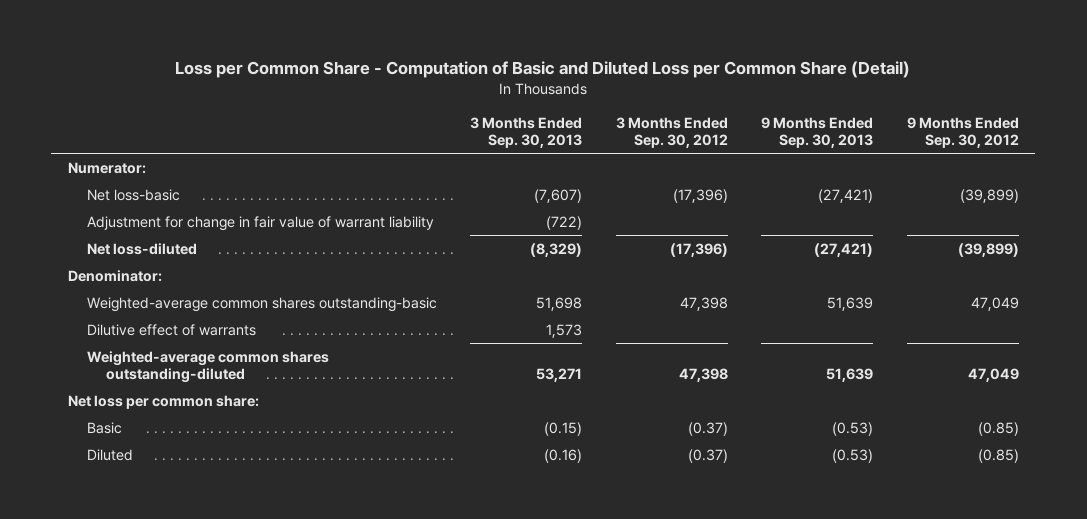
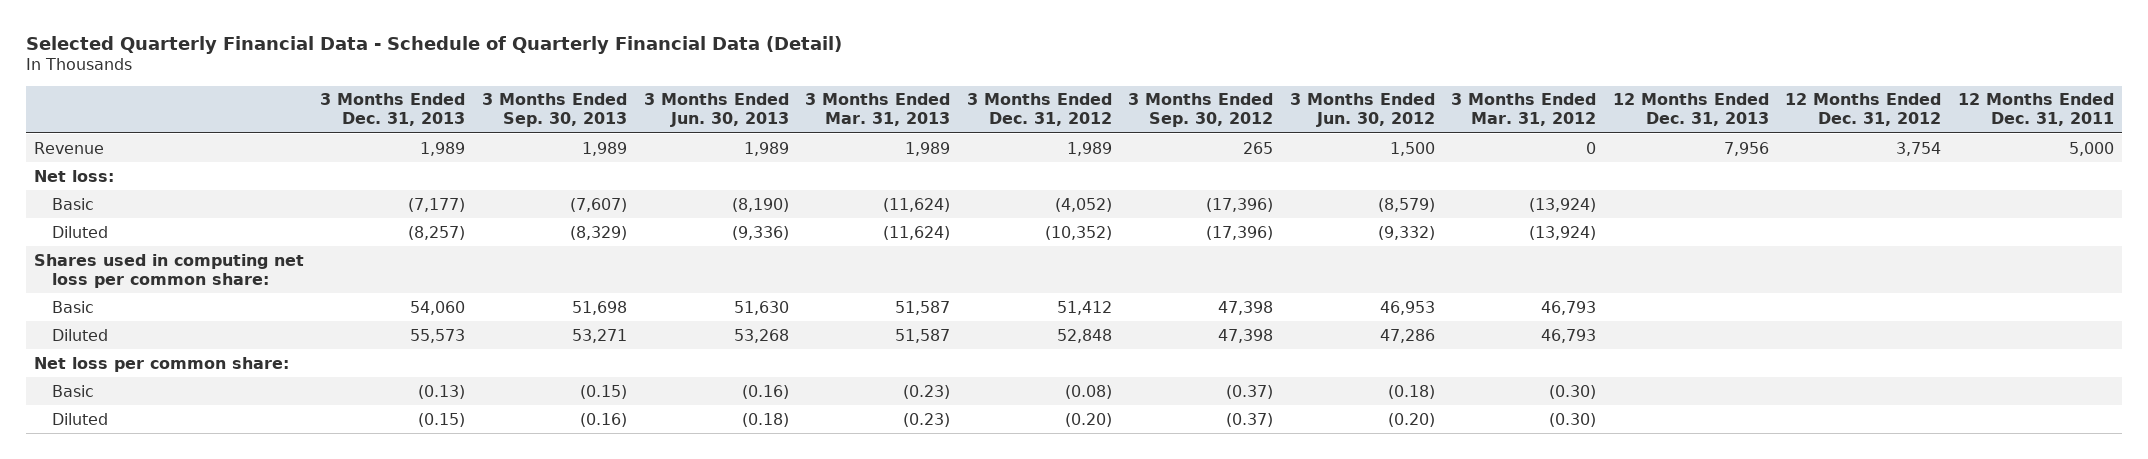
[175,61,911,79] Loss per Common Share - Computation of Basic and Diluted Loss per Common Share (Detail) -> [25,35,842,54] Selected Quarterly Financial Data - Schedule of Quarterly Financial Data (Detail)
[761,116,874,149] 9 Months Ended Sep. 30, 2013 -> none
[906,116,1019,149] 9 Months Ended Sep. 30, 2012 -> none
none -> [320,93,466,127] 3 Months Ended Dec. 31, 2013
none -> [643,93,789,128] 3 Months Ended Jun. 30, 2013
none -> [805,93,951,127] 3 Months Ended Mar. 31, 2013
none -> [966,93,1112,127] 3 Months Ended Dec. 31, 2012
none -> [1289,93,1435,128] 3 Months Ended Jun. 30, 2012
none -> [1451,93,1597,127] 3 Months Ended Mar. 31, 2012
none -> [1612,93,1769,127] 12 Months Ended Dec. 31, 2013
none -> [1785,93,1942,127] 12 Months Ended Dec. 31, 2012
none -> [1957,93,2114,127] 12 Months Ended Dec. 31, 2011
[86,215,434,231] Adjustment for change in fair value of warrant liability -> none
[86,323,256,336] Dilutive effect of warrants -> none
none -> [33,141,104,154] Revenue
[68,161,147,174] Numerator: -> [33,169,114,182] Net loss:
[86,188,180,201] Net loss-basic -> [51,197,94,210] Basic
[86,242,197,255] Net loss-diluted -> [51,225,108,238] Diluted
[68,269,163,282] Denominator: -> [33,253,304,288] Shares used in computing net loss per common share:
[86,296,437,312] Weighted-average common shares outstanding-basic -> [51,300,94,313] Basic
[86,350,329,384] Weighted-average common shares outstanding-diluted -> [51,328,108,341] Diluted

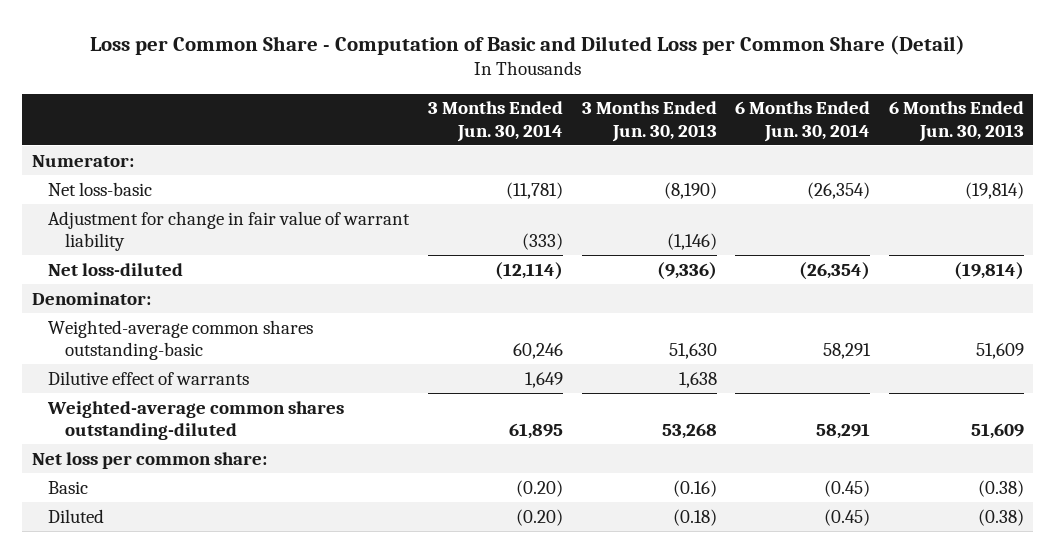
[25,35,842,54] Selected Quarterly Financial Data - Schedule of Quarterly Financial Data (Detail) -> [89,34,965,55] Loss per Common Share - Computation of Basic and Diluted Loss per Common Share (Detail)
[320,93,466,127] 3 Months Ended Dec. 31, 2013 -> none
[481,93,627,128] 3 Months Ended Sep. 30, 2013 -> none
[805,93,951,127] 3 Months Ended Mar. 31, 2013 -> none
[966,93,1112,127] 3 Months Ended Dec. 31, 2012 -> none
[1128,93,1274,128] 3 Months Ended Sep. 30, 2012 -> none
[1289,93,1435,128] 3 Months Ended Jun. 30, 2012 -> none
[1451,93,1597,127] 3 Months Ended Mar. 31, 2012 -> none
[1612,93,1769,127] 12 Months Ended Dec. 31, 2013 -> none
[1785,93,1942,127] 12 Months Ended Dec. 31, 2012 -> none
[1957,93,2114,127] 12 Months Ended Dec. 31, 2011 -> none
none -> [428,101,564,142] 3 Months Ended Jun. 30, 2014
none -> [735,101,871,142] 6 Months Ended Jun. 30, 2014
none -> [888,101,1024,142] 6 Months Ended Jun. 30, 2013
[33,141,104,154] Revenue -> none
[33,169,114,182] Net loss: -> [31,154,134,167] Numerator:
[51,197,94,210] Basic -> [48,181,153,196] Net loss-basic
none -> [48,210,411,251] Adjustment for change in fair value of warrant liability
[51,225,108,238] Diluted -> [48,262,184,276] Net loss-diluted
[33,253,304,288] Shares used in computing net loss per common share: -> [31,291,151,305] Denominator:
[51,300,94,313] Basic -> [48,319,314,360] Weighted-average common shares outstanding-basic
none -> [48,370,250,385] Dilutive effect of warrants
[51,328,108,341] Diluted -> [47,400,345,440] Weighted-average common shares outstanding-diluted

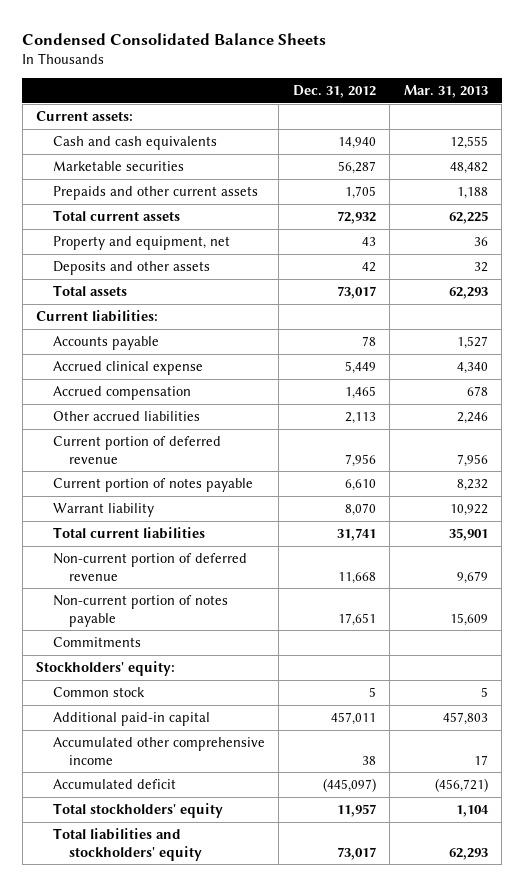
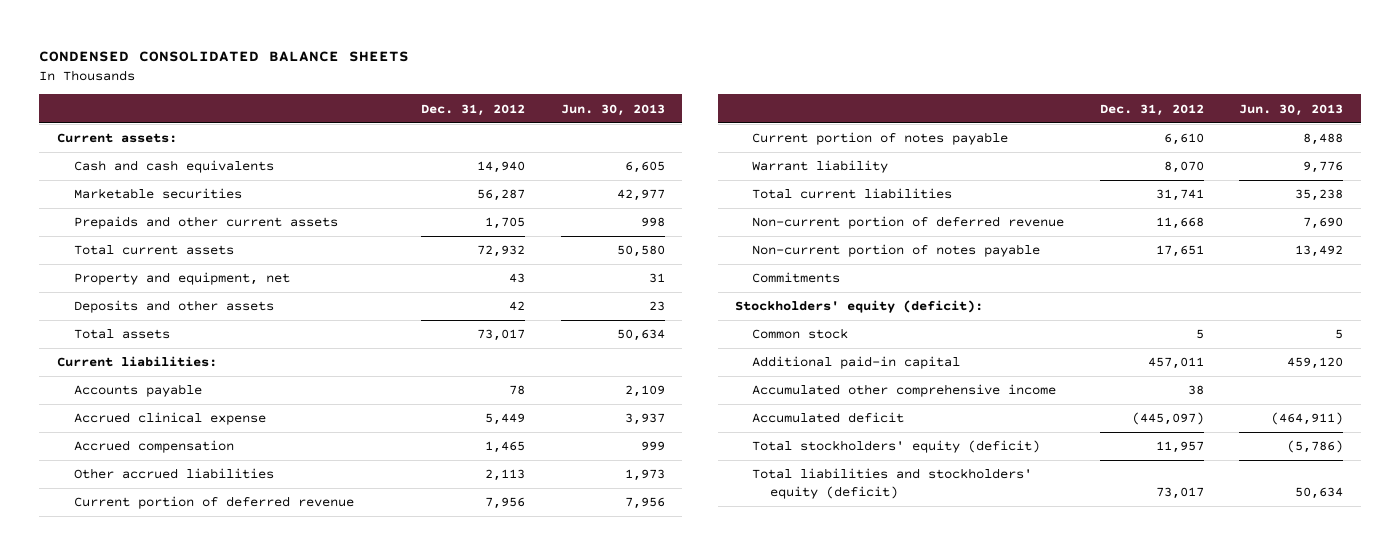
[22,32,327,45] Condensed Consolidated Balance Sheets -> [39,51,410,63] CONDENSED CONSOLIDATED BALANCE SHEETS
[403,85,488,99] Mar. 31, 2013 -> none
none -> [560,103,665,116] Jun. 30, 2013
[36,661,176,677] Stockholders' equity: -> [735,300,984,314] Stockholders' equity (deficit):
[52,803,223,819] Total stockholders' equity -> [752,440,1041,454] Total stockholders' equity (deficit)
[52,828,203,861] Total liabilities and stockholders' equity -> [752,468,1033,499] Total liabilities and stockholders' equity (deficit)

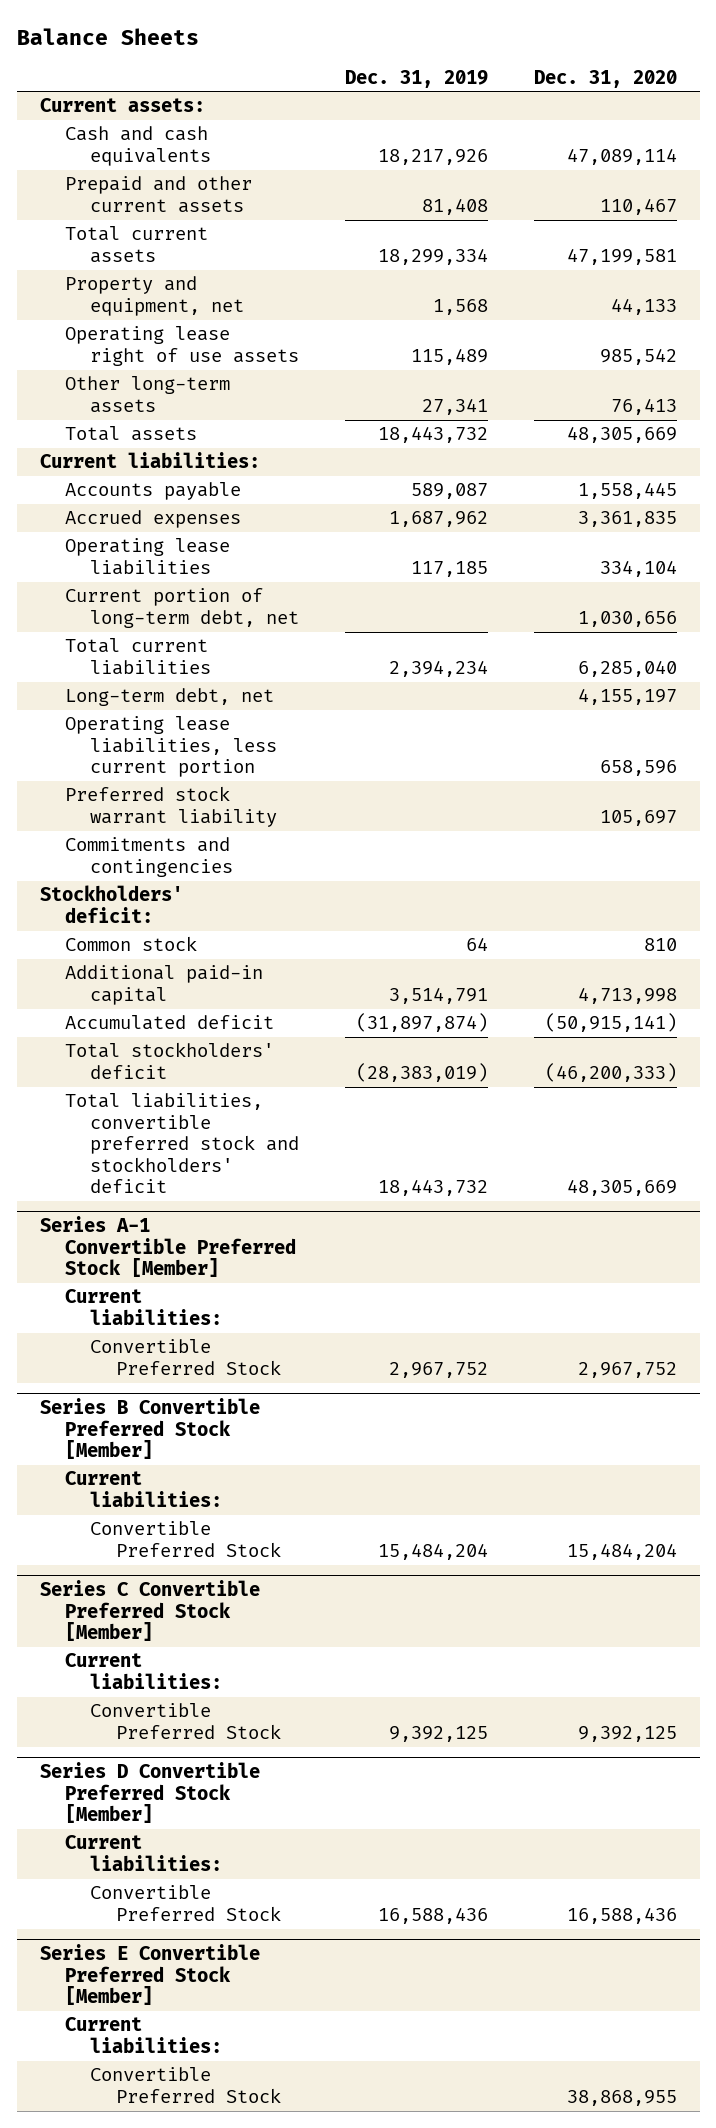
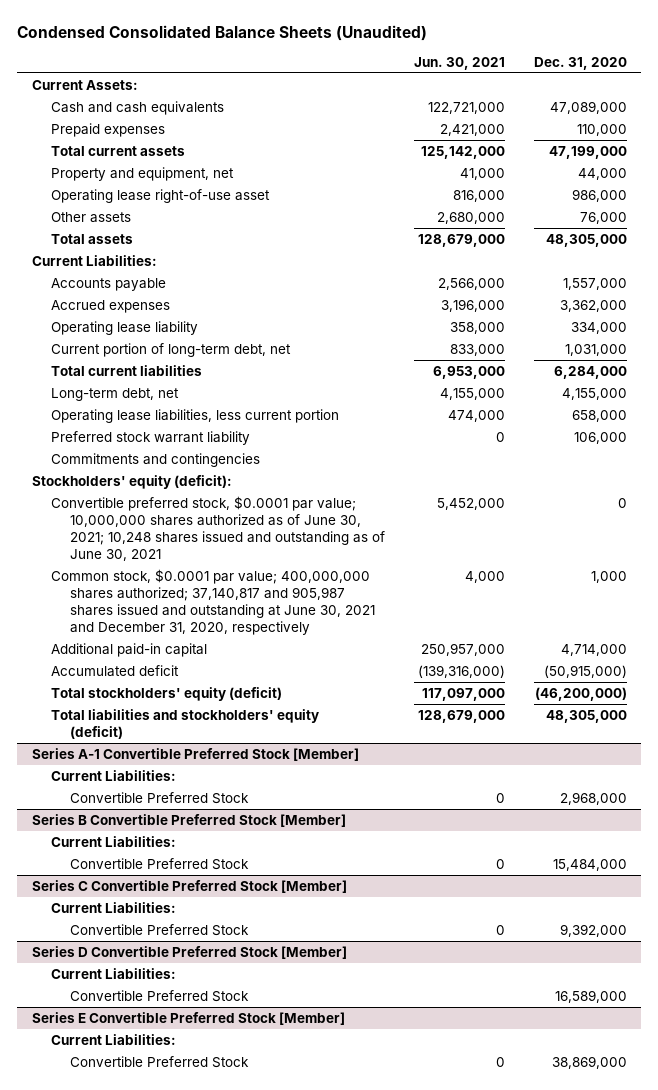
[16,27,199,45] Balance Sheets -> [17,25,428,42] Condensed Consolidated Balance Sheets (Unaudited)
[344,69,488,88] Dec. 31, 2019 -> none
none -> [414,57,506,71] Jun. 30, 2021
[64,176,252,213] Prepaid and other current assets -> none
[39,98,205,113] Current assets: -> [31,79,138,90] Current Assets:
[566,147,677,165] 47,089,114 -> [549,100,627,114] 47,089,000
none -> [51,122,166,137] Prepaid expenses
[566,247,677,265] 47,199,581 -> [548,145,627,159] 47,199,000
[610,297,677,315] 44,133 -> [577,167,627,180] 44,000
[64,326,300,366] Operating lease right of use assets -> [51,188,271,203] Operating lease right-of-use asset
[599,347,677,365] 985,542 -> [571,188,627,202] 986,000
[64,376,230,413] Other long-term assets -> [51,211,132,223] Other assets
[610,397,677,415] 76,413 -> [579,211,627,224] 76,000
[566,426,677,444] 48,305,669 -> [545,233,627,247] 48,305,000
[39,452,260,469] Current liabilities: -> [31,254,157,266] Current Liabilities:
[577,482,677,500] 1,558,445 -> [562,277,627,290] 1,557,000
[577,511,677,528] 3,361,835 -> [559,299,627,312] 3,362,000
[64,538,230,575] Operating lease liabilities -> [51,320,199,335] Operating lease liability
[599,559,677,577] 334,104 -> [570,321,627,334] 334,000
[577,610,677,627] 1,030,656 -> [564,343,627,356] 1,031,000
[577,659,677,677] 6,285,040 -> [553,365,627,379] 6,284,000
[577,688,677,706] 4,155,197 -> [561,387,627,400] 4,155,000
[599,760,677,777] 658,596 -> [571,409,627,422] 658,000
[599,809,677,826] 105,697 -> [573,431,627,444] 106,000
[64,936,197,952] Common stock -> none
[39,885,183,923] Stockholders' deficit: -> [31,474,232,489] Stockholders' equity (deficit):
none -> [51,495,386,562] Convertible preferred stock, $0.0001 par value; 10,000,000 shares authorized as of June 30, 2021; 10,248 shares issued and outstanding as of June 30, 2021
none -> [51,568,376,636] Common stock, $0.0001 par value; 400,000,000 shares authorized; 37,140,817 and 905,987 shares issued and outstanding at June 30, 2021 and December 31, 2020, respectively
[577,986,677,1004] 4,713,998 -> [560,643,627,656] 4,714,000
[544,1013,677,1033] (50,915,141) -> [543,664,627,678] (50,915,000)
[64,1042,274,1079] Total stockholders' deficit -> [51,686,283,701] Total stockholders' equity (deficit)
[544,1062,677,1082] (46,200,333) -> [534,686,627,701] (46,200,000)
[64,1093,300,1194] Total liabilities, convertible preferred stock and stockholders' deficit -> [51,708,320,739] Total liabilities and stockholders' equity (deficit)
[566,1179,677,1197] 48,305,669 -> [545,709,627,723] 48,305,000
[64,1289,223,1325] Current liabilities: -> [51,769,177,781] Current Liabilities:
[577,1361,677,1378] 2,967,752 -> [559,791,627,805] 2,968,000
[64,1471,223,1507] Current liabilities: -> [51,835,177,847] Current Liabilities:
[566,1542,677,1560] 15,484,204 -> [552,858,627,871] 15,484,000
[64,1653,223,1689] Current liabilities: -> [51,901,177,913] Current Liabilities:
[577,1725,677,1742] 9,392,125 -> [559,923,627,937] 9,392,000
[64,1835,223,1871] Current liabilities: -> [51,967,177,979] Current Liabilities:
[566,1906,677,1924] 16,588,436 -> [554,989,627,1003] 16,589,000
[64,2017,223,2053] Current liabilities: -> [51,1033,177,1045] Current Liabilities:
[566,2089,677,2106] 38,868,955 -> [551,1055,627,1069] 38,869,000

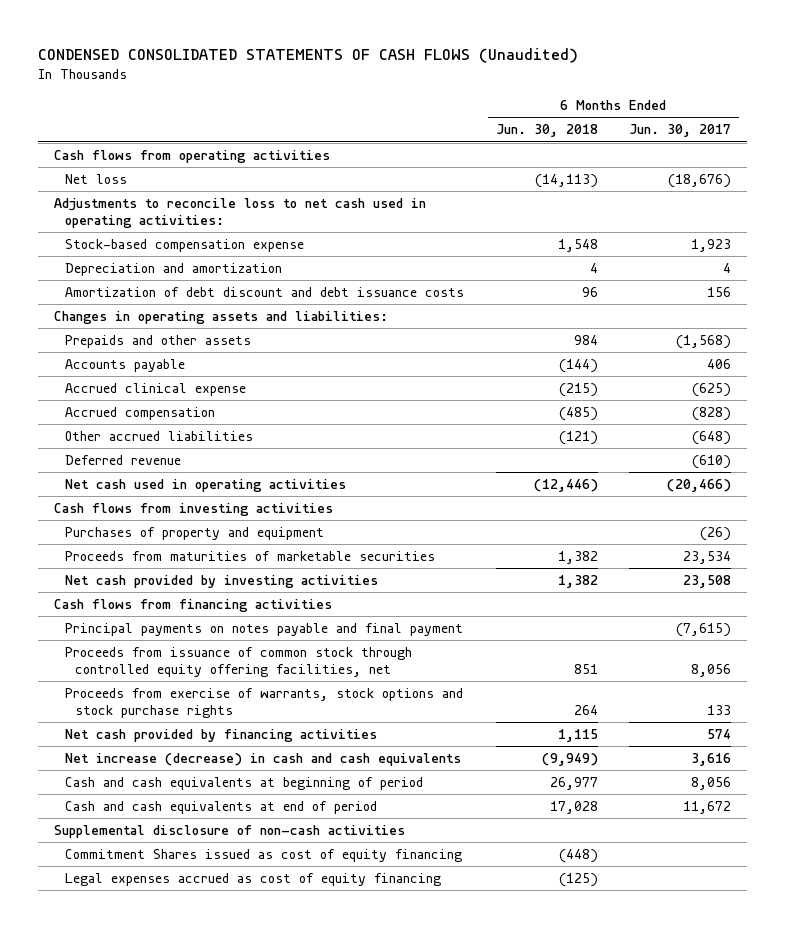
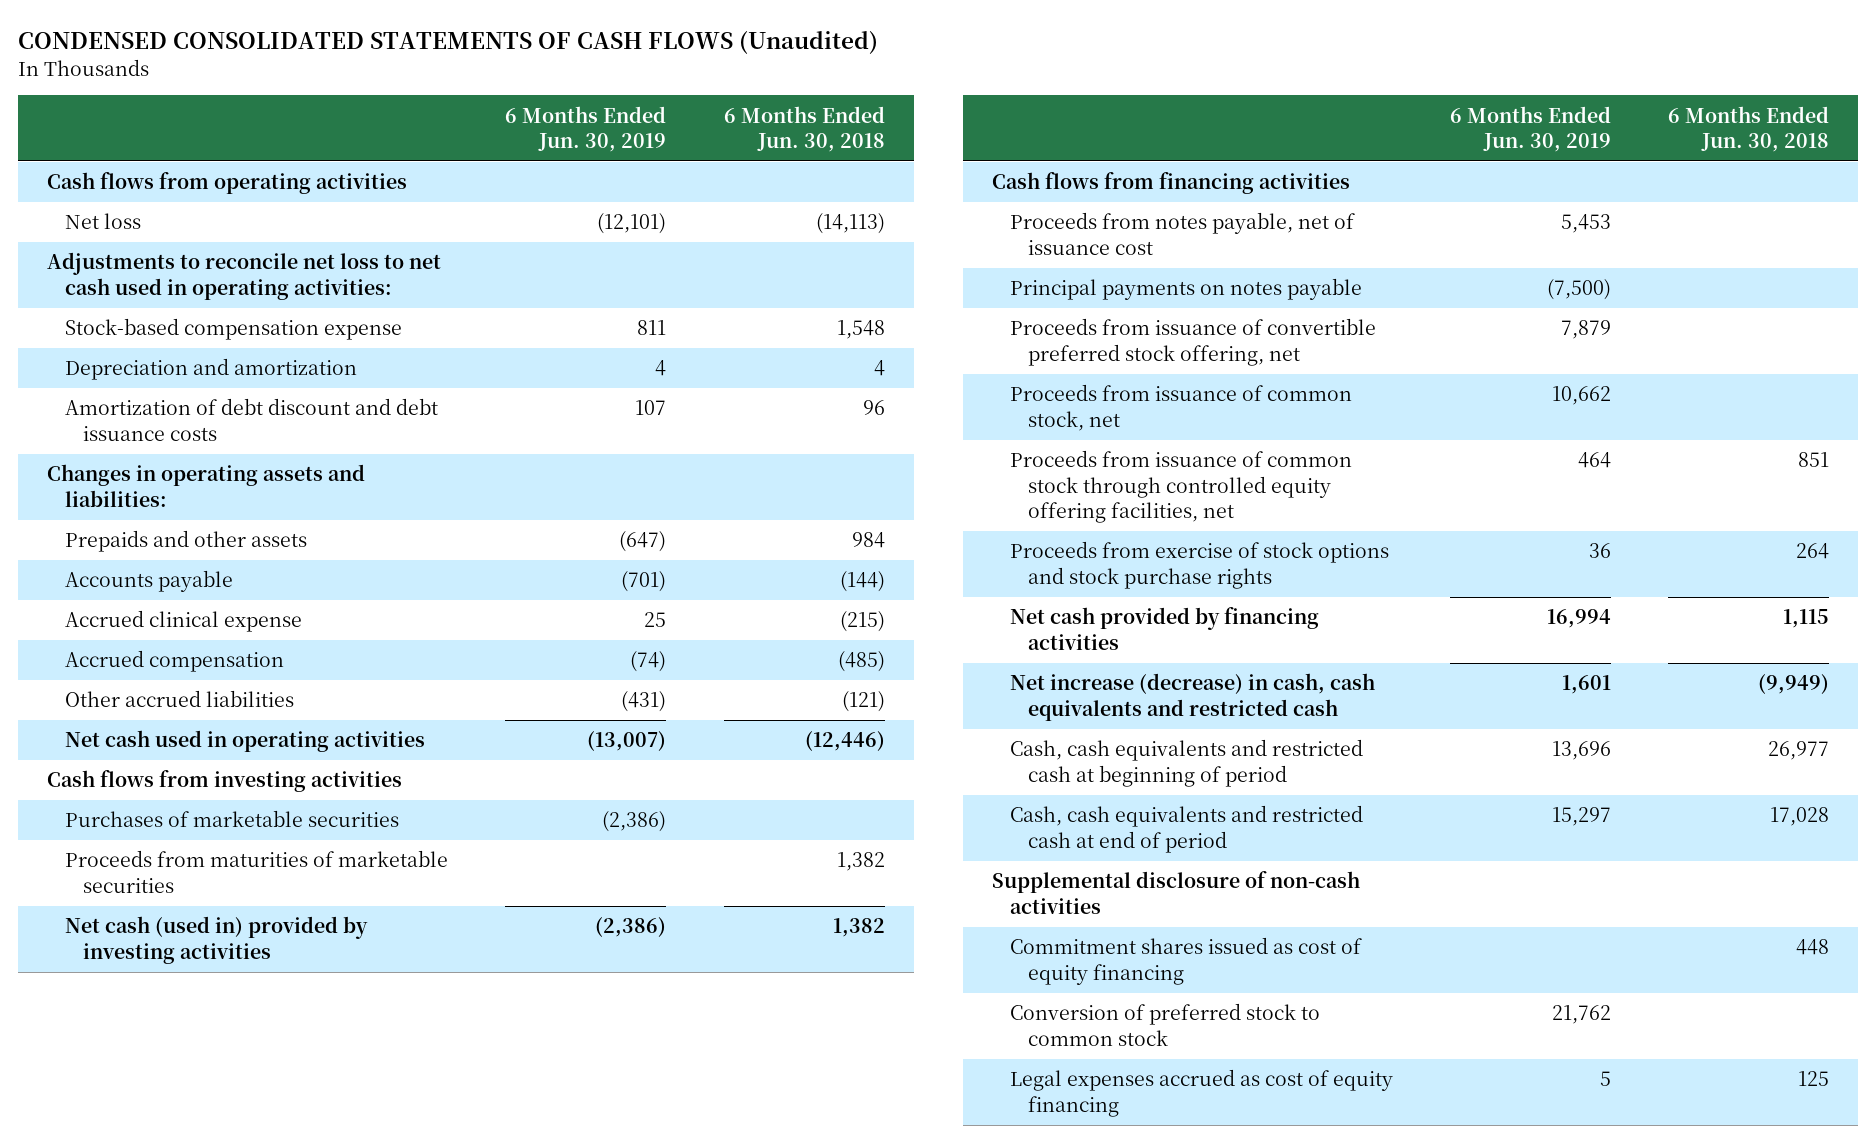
[629,124,732,138] Jun. 30, 2017 -> none
none -> [505,105,667,152] 6 Months Ended Jun. 30, 2019
[54,197,427,228] Adjustments to reconcile loss to net cash used in operating activities: -> [47,252,442,300] Adjustments to reconcile net loss to net cash used in operating activities:
[64,454,181,465] Deferred revenue -> none
[64,526,324,540] Purchases of property and equipment -> none
none -> [65,810,400,828] Purchases of marketable securities
[64,574,378,588] Net cash provided by investing activities -> [65,916,369,964] Net cash (used in) provided by investing activities
none -> [1009,212,1355,255] Proceeds from notes payable, net of issuance cost
[64,622,463,636] Principal payments on notes payable and final payment -> [1009,278,1362,301] Principal payments on notes payable
none -> [1009,318,1376,366] Proceeds from issuance of convertible preferred stock offering, net
none -> [1009,384,1352,431] Proceeds from issuance of common stock, net
[64,687,463,718] Proceeds from exercise of warrants, stock options and stock purchase rights -> [1009,541,1389,589] Proceeds from exercise of stock options and stock purchase rights
[64,752,461,766] Net increase (decrease) in cash and cash equivalents -> [1009,673,1375,721] Net increase (decrease) in cash, cash equivalents and restricted cash
[64,776,423,790] Cash and cash equivalents at beginning of period -> [1009,739,1363,787] Cash, cash equivalents and restricted cash at beginning of period
[64,800,377,814] Cash and cash equivalents at end of period -> [1009,805,1363,853] Cash, cash equivalents and restricted cash at end of period
[64,848,462,862] Commitment Shares issued as cost of equity financing -> [1009,937,1362,985] Commitment shares issued as cost of equity financing
[558,848,598,863] (448) -> [1796,939,1830,956] 448
none -> [1009,1003,1320,1046] Conversion of preferred stock to common stock
[558,872,598,887] (125) -> [1798,1071,1830,1087] 125

